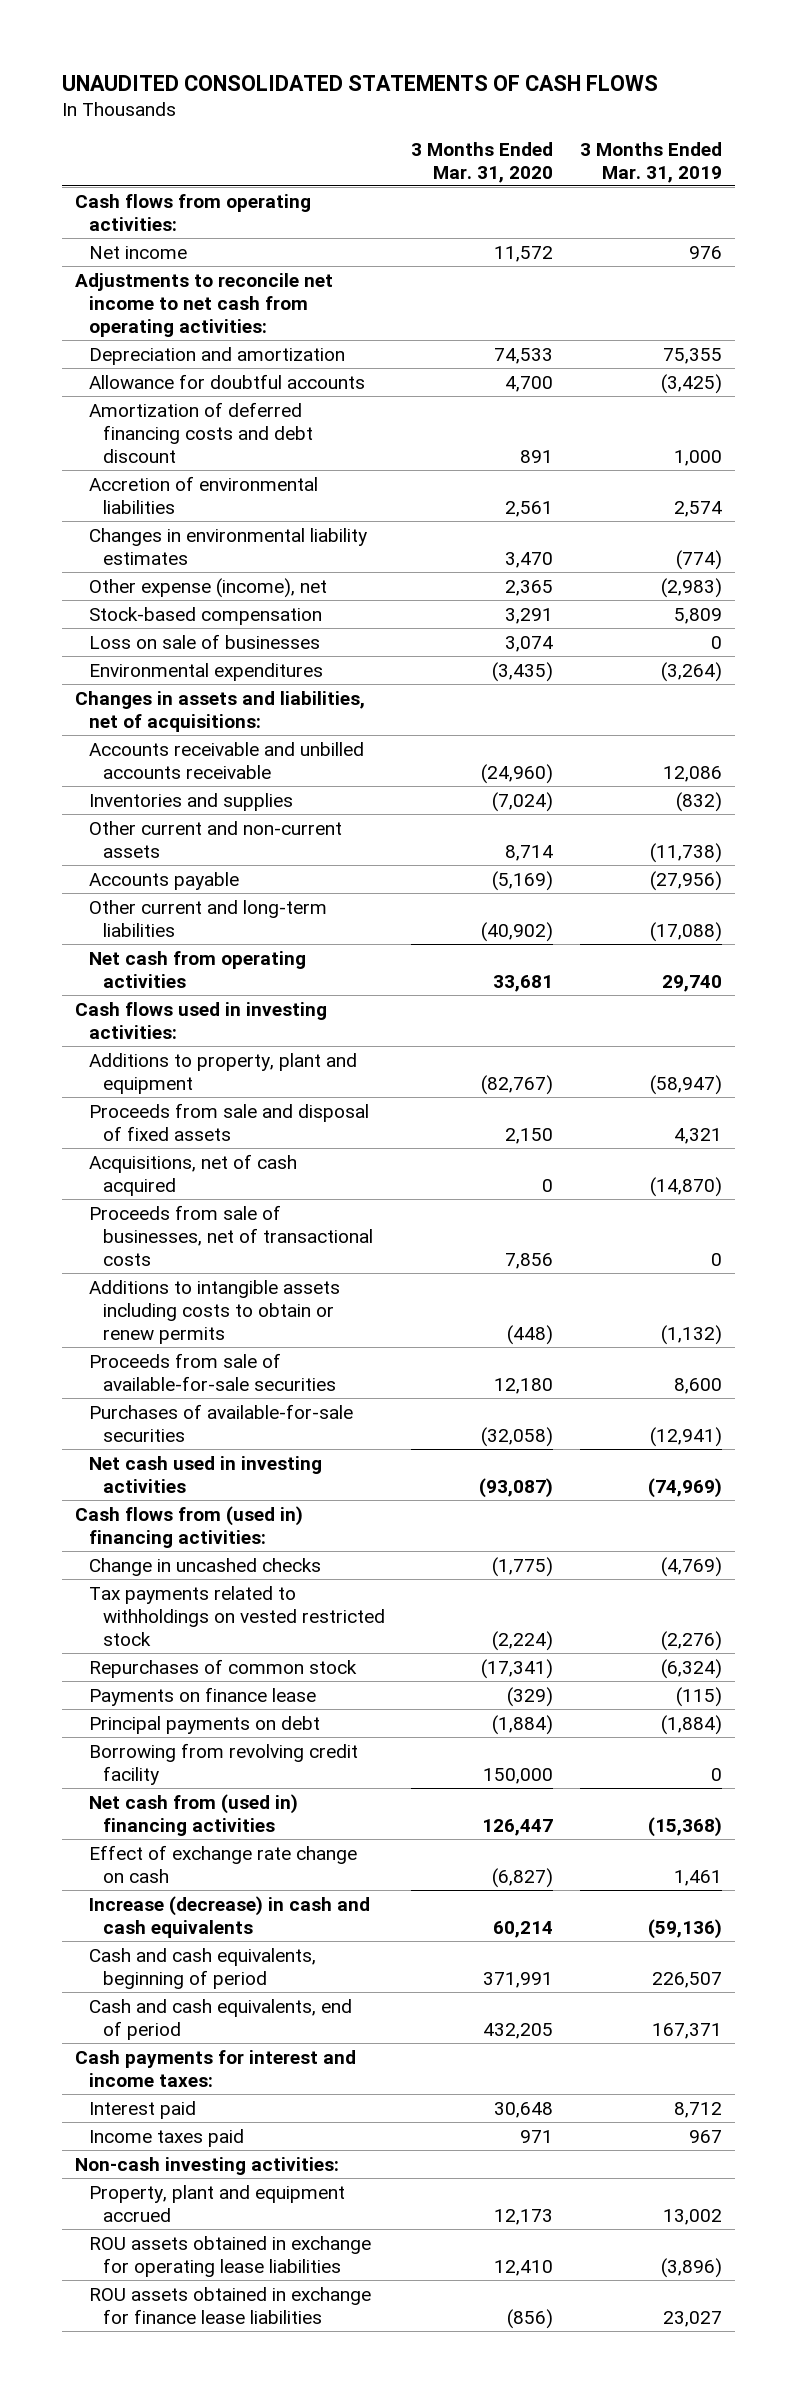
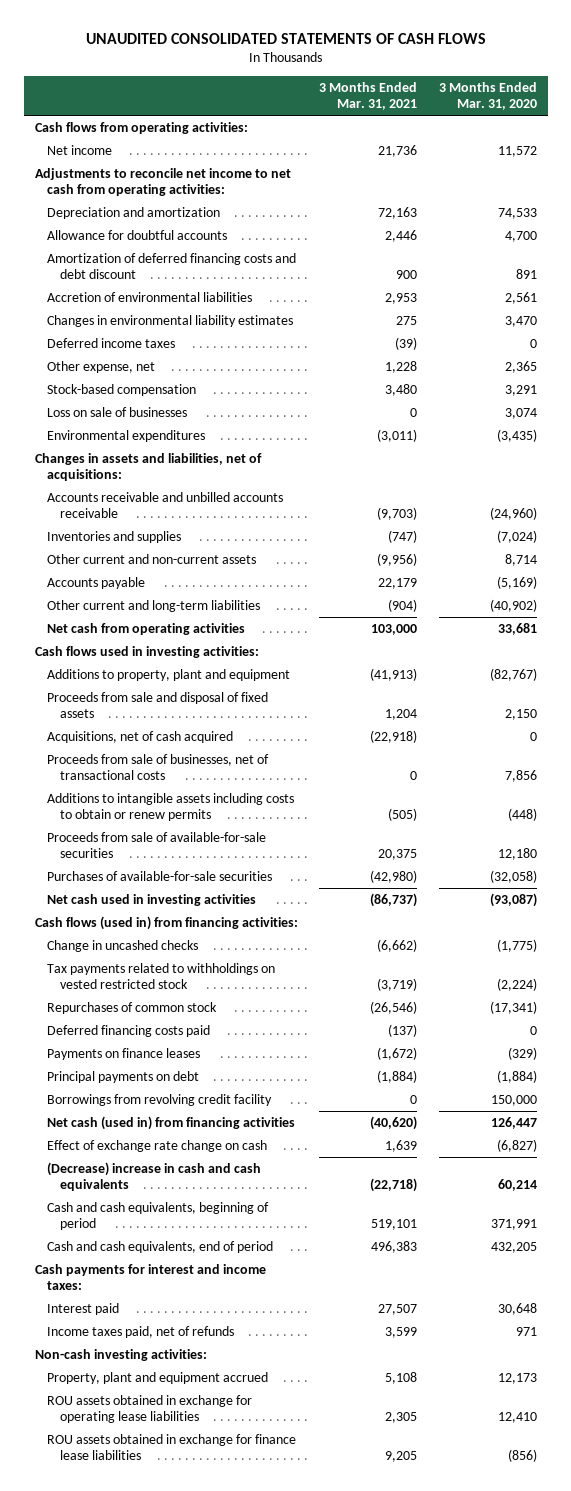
[579,141,722,183] 3 Months Ended Mar. 31, 2019 -> none
none -> [319,81,418,111] 3 Months Ended Mar. 31, 2021
none -> [47,337,176,348] Deferred income taxes
[88,577,327,598] Other expense (income), net -> [47,360,156,373] Other expense, net
[74,1505,303,1548] Cash flows from (used in) financing activities: -> [34,915,298,930] Cash flows (used in) from financing activities:
none -> [47,1024,211,1037] Deferred financing costs paid
[88,1686,316,1706] Payments on finance lease -> [47,1047,201,1060] Payments on finance leases
[88,1742,358,1785] Borrowing from revolving credit facility -> [47,1093,273,1106] Borrowings from revolving credit facility
[88,1793,298,1836] Net cash from (used in) financing activities -> [47,1115,296,1130] Net cash (used in) from financing activities
[88,1895,370,1938] Increase (decrease) in cash and cash equivalents -> [47,1161,262,1192] (Decrease) increase in cash and cash equivalents
[88,2128,244,2147] Income taxes paid -> [47,1325,235,1338] Income taxes paid, net of refunds

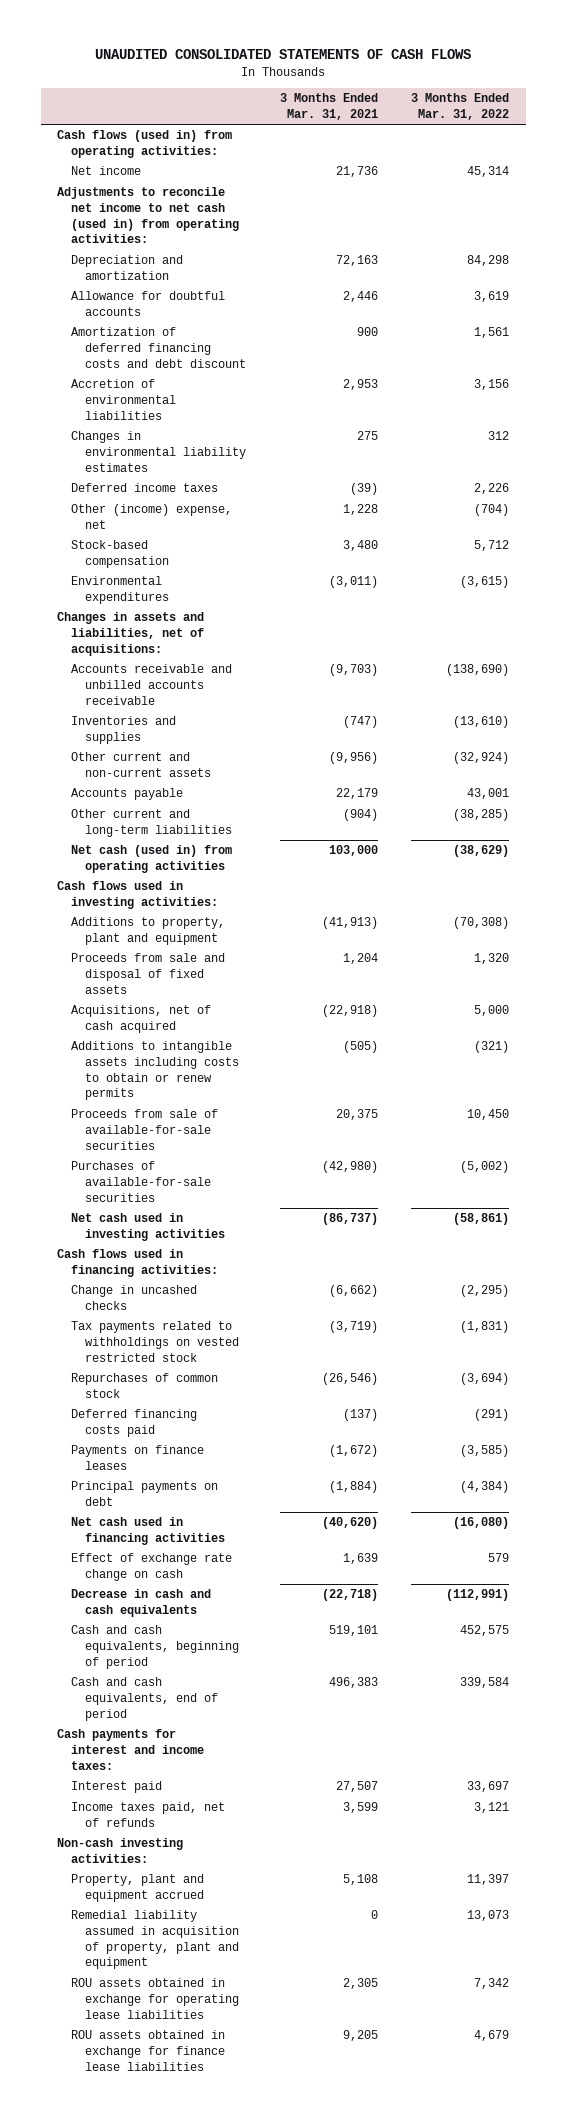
[438,81,537,111] 3 Months Ended Mar. 31, 2020 -> none
none -> [411,93,510,120] 3 Months Ended Mar. 31, 2022
[34,121,248,134] Cash flows from operating activities: -> [57,130,233,158] Cash flows (used in) from operating activities:
[34,167,291,197] Adjustments to reconcile net income to net cash from operating activities: -> [57,187,240,244] Adjustments to reconcile net income to net cash (used in) from operating activities:
[47,360,156,373] Other expense, net -> [71,504,233,529] Other (income) expense, net
[47,406,188,417] Loss on sale of businesses -> none
[47,622,246,635] Net cash from operating activities -> [71,845,233,873] Net cash (used in) from operating activities
[47,753,270,781] Proceeds from sale of businesses, net of transactional costs -> none
[34,915,298,930] Cash flows (used in) from financing activities: -> [57,1249,219,1277] Cash flows used in financing activities:
[47,1093,273,1106] Borrowings from revolving credit facility -> none
[47,1115,296,1130] Net cash (used in) from financing activities -> [71,1517,226,1545] Net cash used in financing activities
[47,1161,262,1192] (Decrease) increase in cash and cash equivalents -> [71,1589,212,1617] Decrease in cash and cash equivalents
none -> [71,1910,240,1970] Remedial liability assumed in acquisition of property, plant and equipment

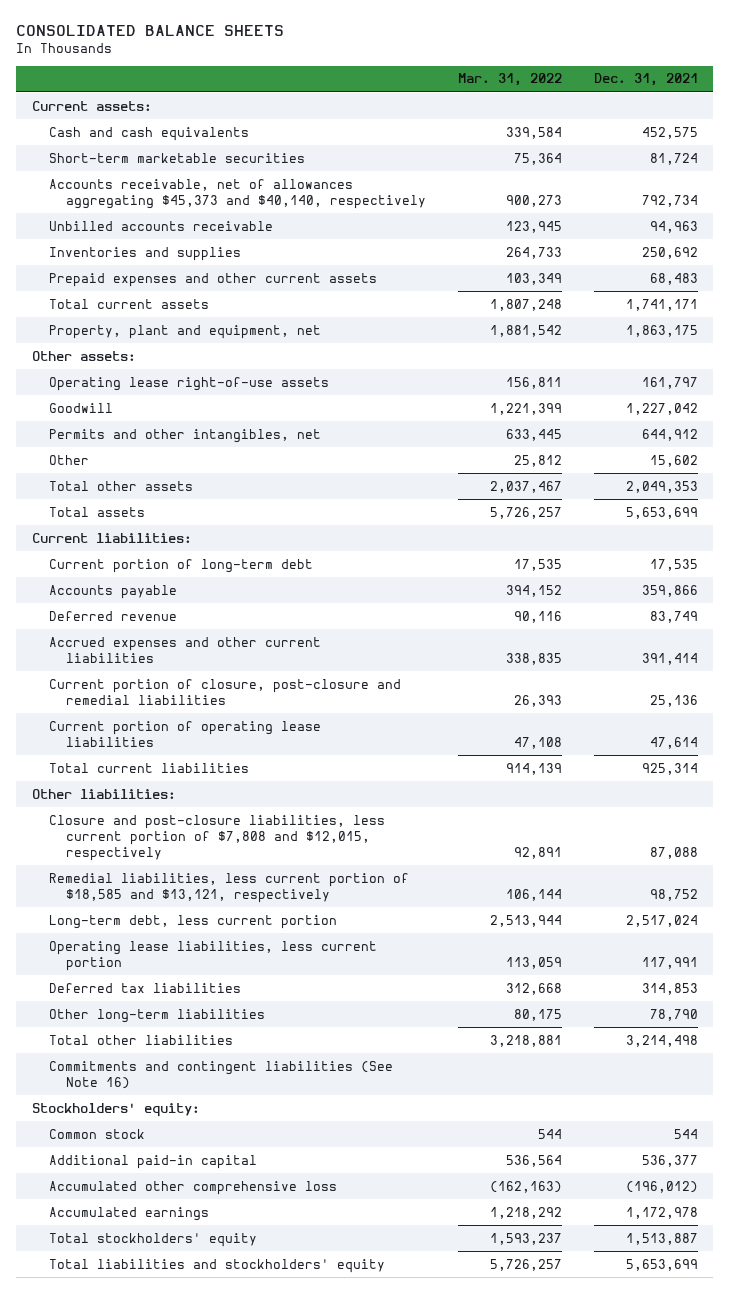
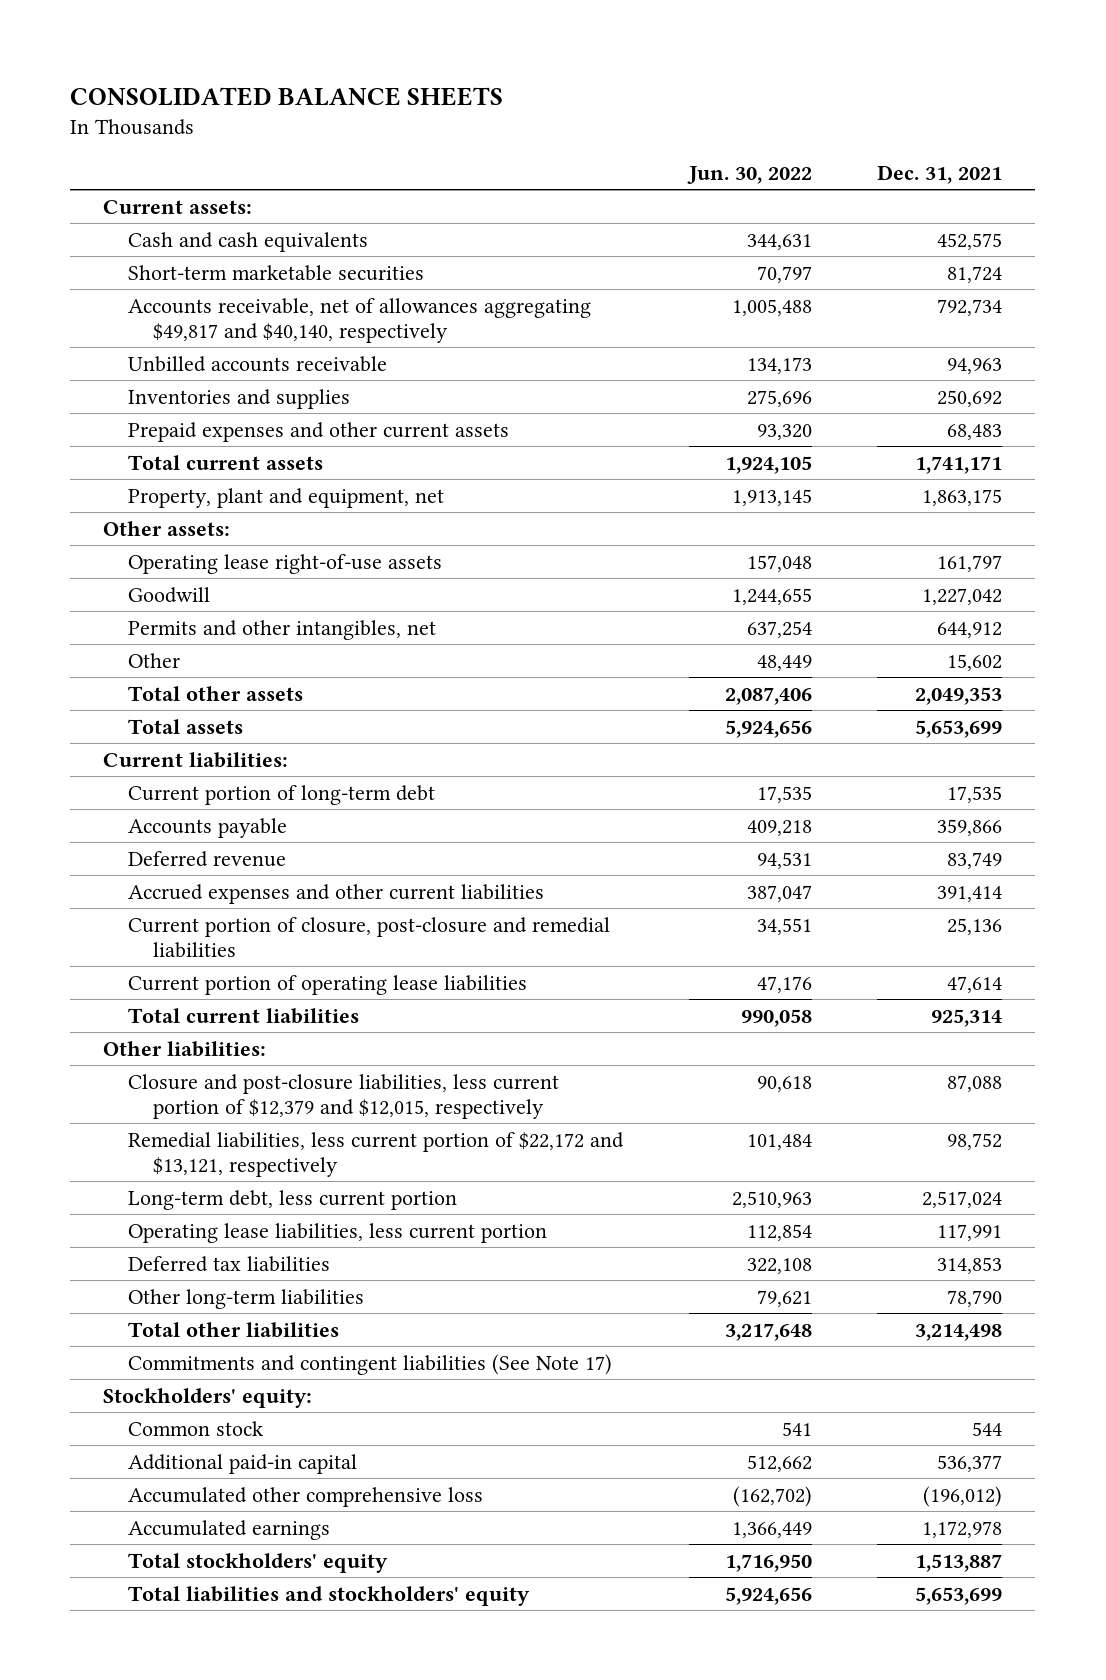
[457,73,562,87] Mar. 31, 2022 -> none
none -> [686,165,812,184] Jun. 30, 2022
[49,178,427,209] Accounts receivable, net of allowances aggregating $45,373 and $40,140, respectively -> [127,297,591,344] Accounts receivable, net of allowances aggregating $49,817 and $40,140, respectively
[49,814,386,861] Closure and post-closure liabilities, less current portion of $7,808 and $12,015, respectively -> [127,1073,559,1120] Closure and post-closure liabilities, less current portion of $12,379 and $12,015, respectively
[49,872,410,903] Remedial liabilities, less current portion of $18,585 and $13,121, respectively -> [127,1131,624,1178] Remedial liabilities, less current portion of $22,172 and $13,121, respectively
[49,1060,394,1089] Commitments and contingent liabilities (See Note 16) -> [127,1353,612,1375] Commitments and contingent liabilities (See Note 17)

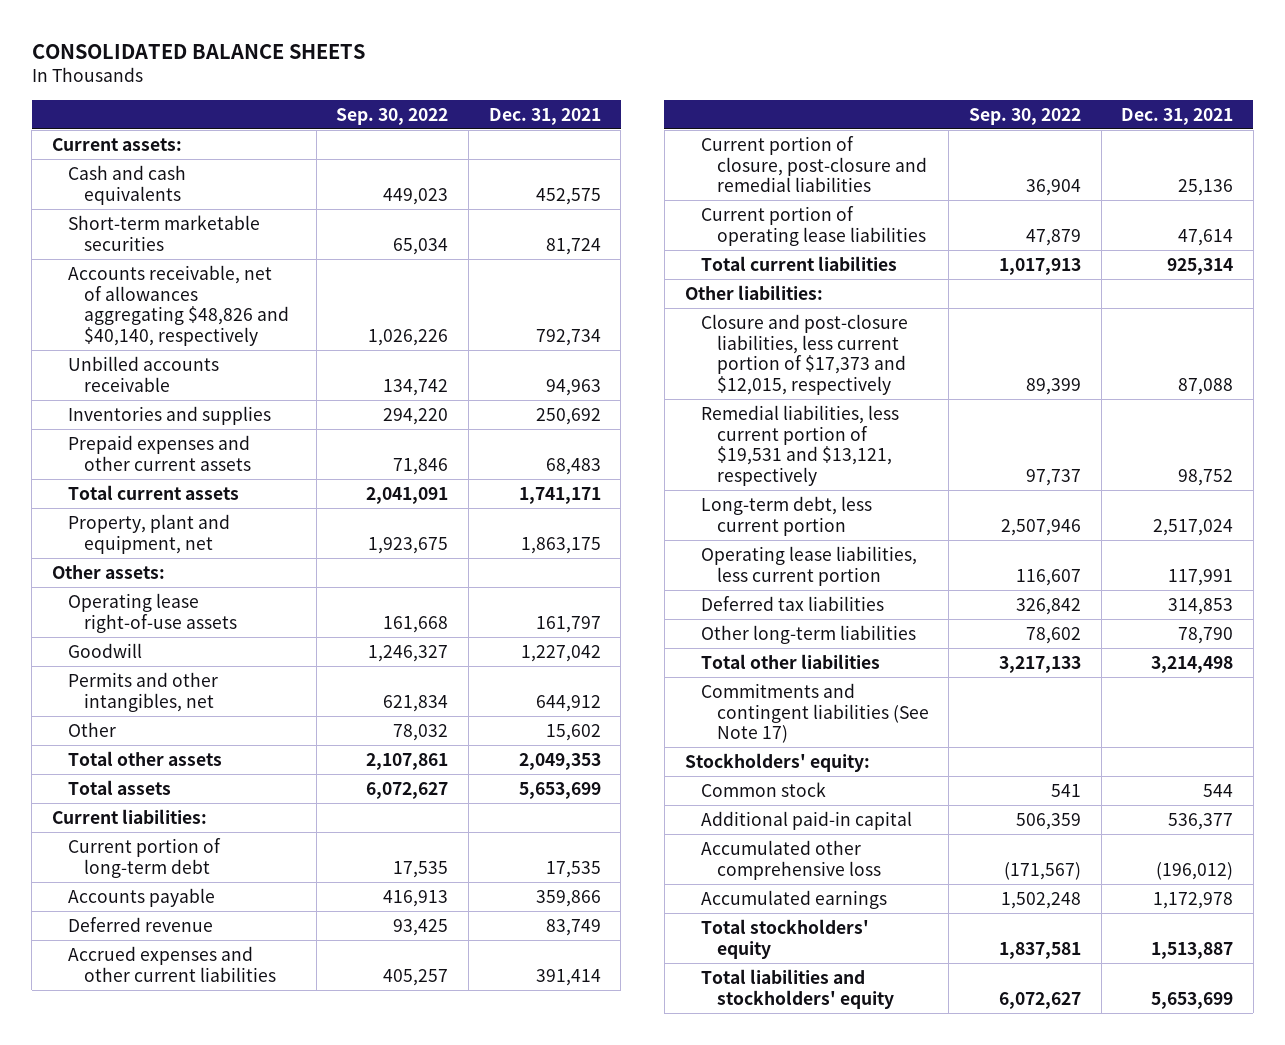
[686,165,812,184] Jun. 30, 2022 -> none
none -> [336,107,449,125] Sep. 30, 2022
[127,297,591,344] Accounts receivable, net of allowances aggregating $49,817 and $40,140, respectively -> [67,264,289,347] Accounts receivable, net of allowances aggregating $48,826 and $40,140, respectively
[127,1073,559,1120] Closure and post-closure liabilities, less current portion of $12,379 and $12,015, respectively -> [700,313,908,396] Closure and post-closure liabilities, less current portion of $17,373 and $12,015, respectively
[127,1131,624,1178] Remedial liabilities, less current portion of $22,172 and $13,121, respectively -> [700,404,899,487] Remedial liabilities, less current portion of $19,531 and $13,121, respectively

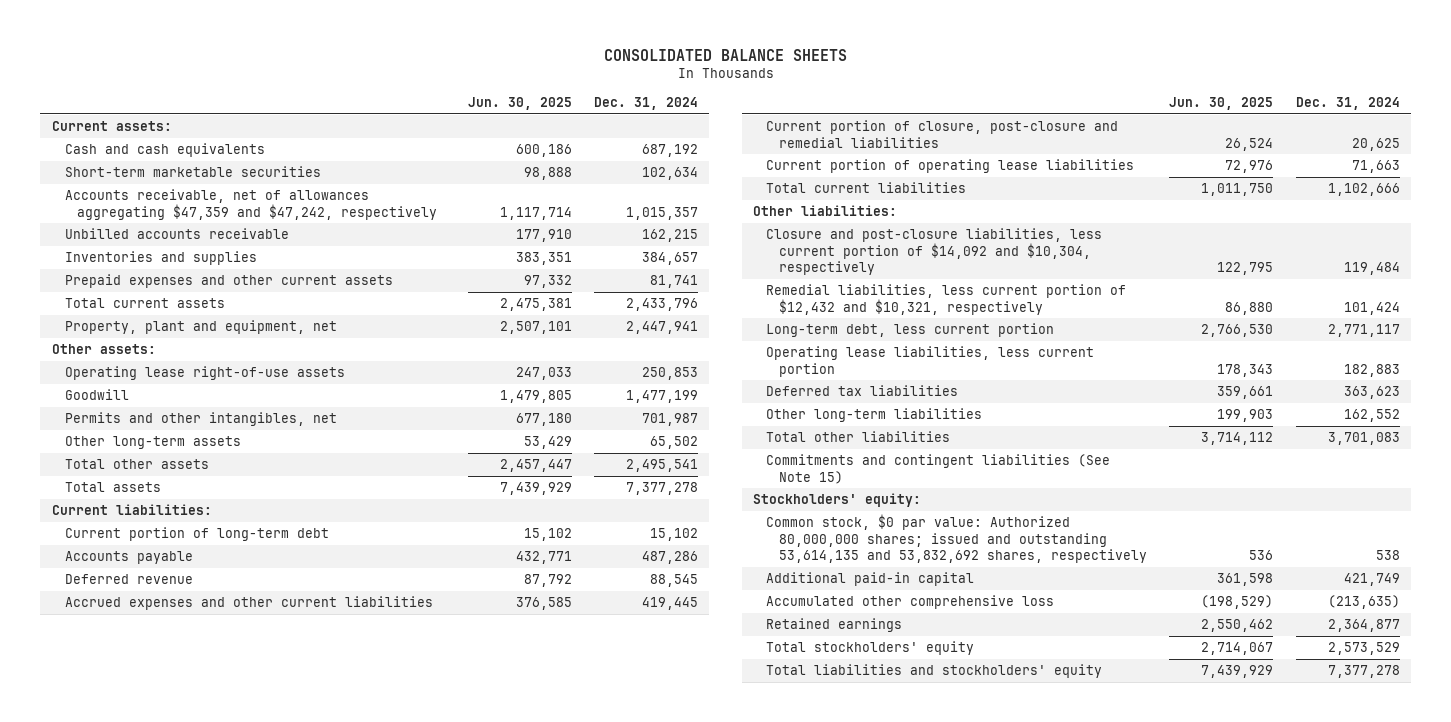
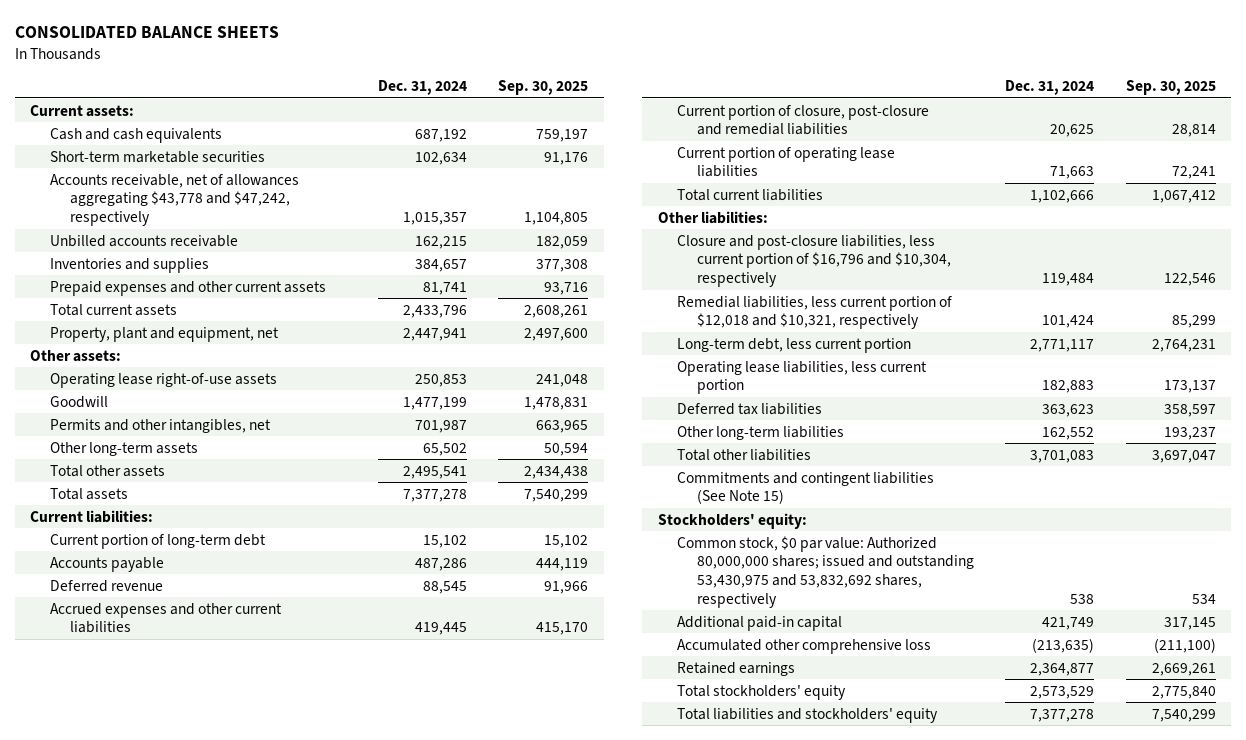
[467,97,572,111] Jun. 30, 2025 -> none
none -> [498,80,589,96] Sep. 30, 2025
[64,189,438,220] Accounts receivable, net of allowances aggregating $47,359 and $47,242, respectively -> [50,173,300,227] Accounts receivable, net of allowances aggregating $43,778 and $47,242, respectively
[765,228,1102,276] Closure and post-closure liabilities, less current portion of $14,092 and $10,304, respectively -> [677,234,952,288] Closure and post-closure liabilities, less current portion of $16,796 and $10,304, respectively
[765,284,1126,315] Remedial liabilities, less current portion of $12,432 and $10,321, respectively -> [677,295,953,330] Remedial liabilities, less current portion of $12,018 and $10,321, respectively
[765,514,1147,564] Common stock, $0 par value: Authorized 80,000,000 shares; issued and outstanding 53,614,135 and 53,832,692 shares, respectively -> [677,535,975,608] Common stock, $0 par value: Authorized 80,000,000 shares; issued and outstanding 53,430,975 and 53,832,692 shares, respectively

